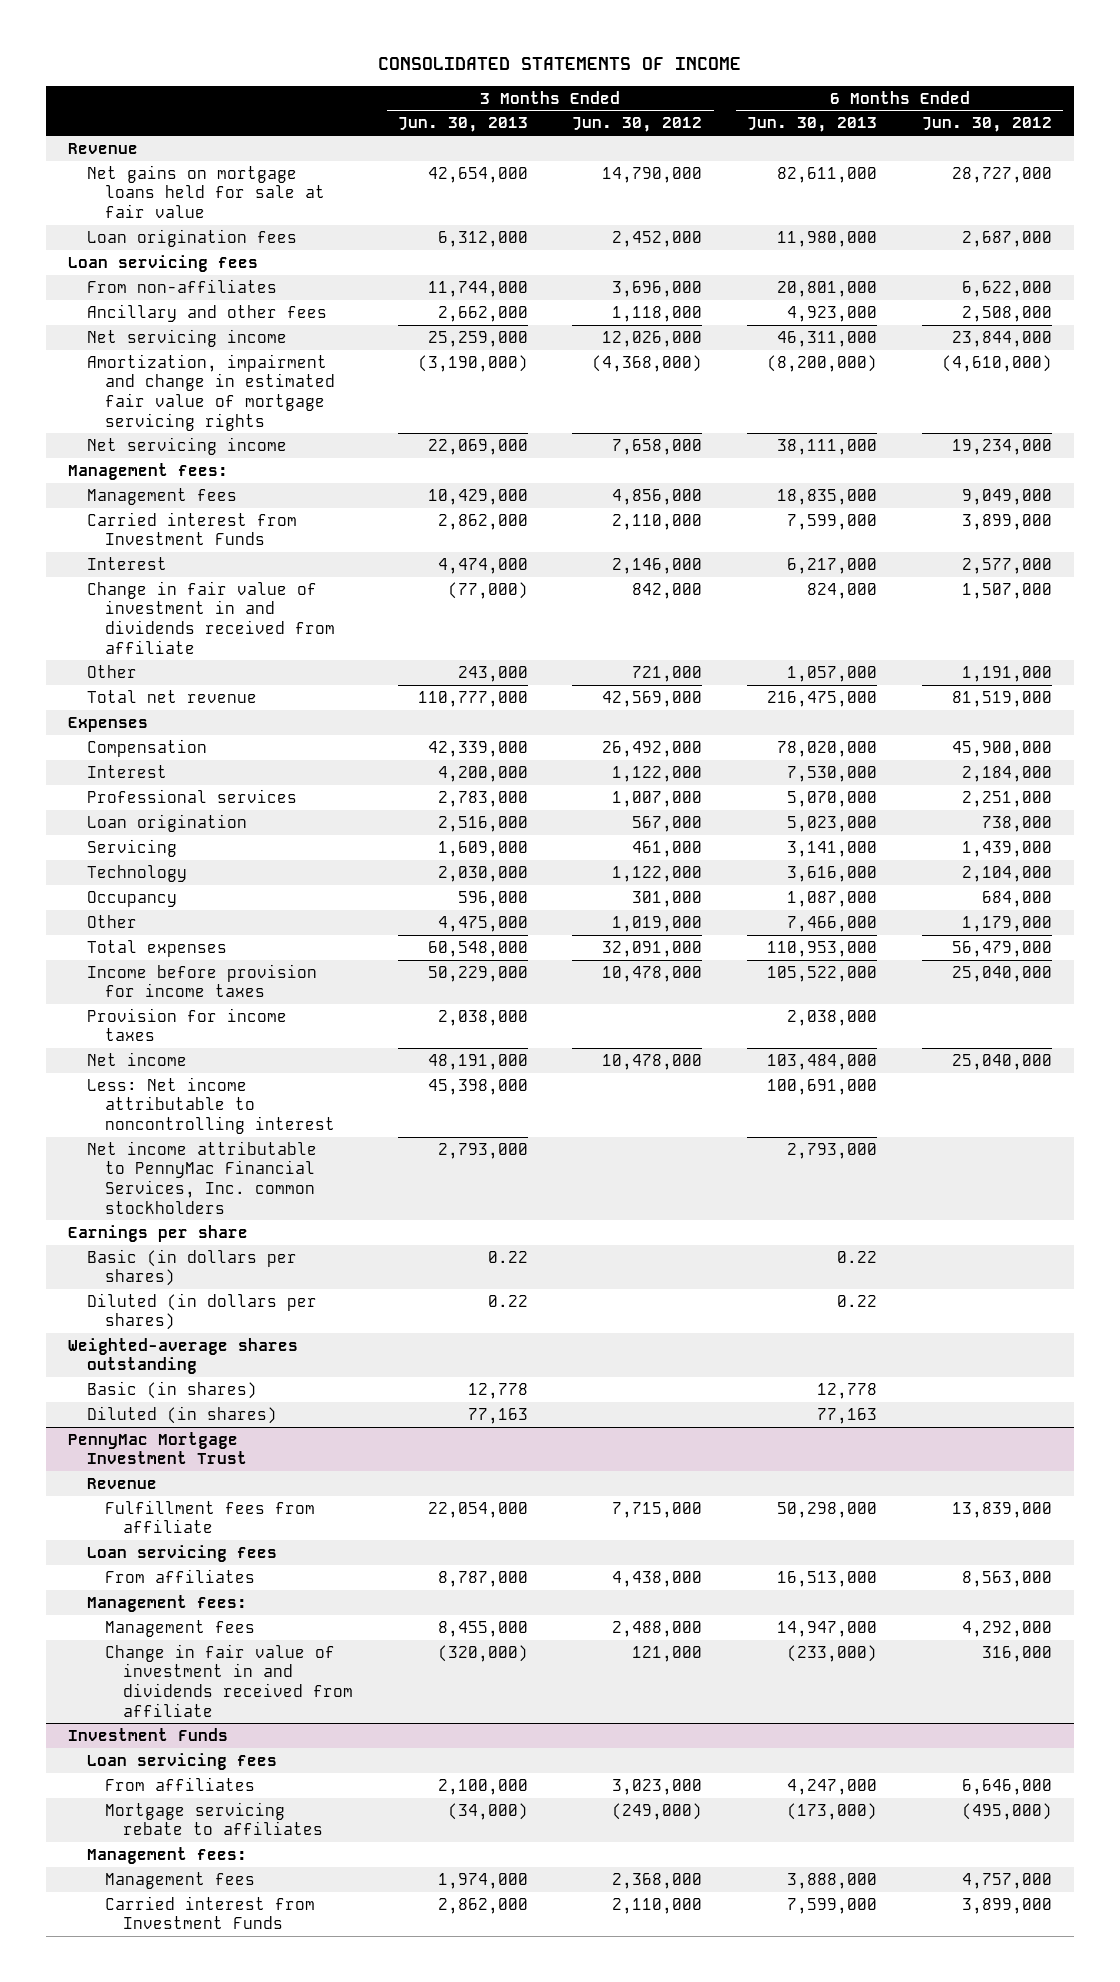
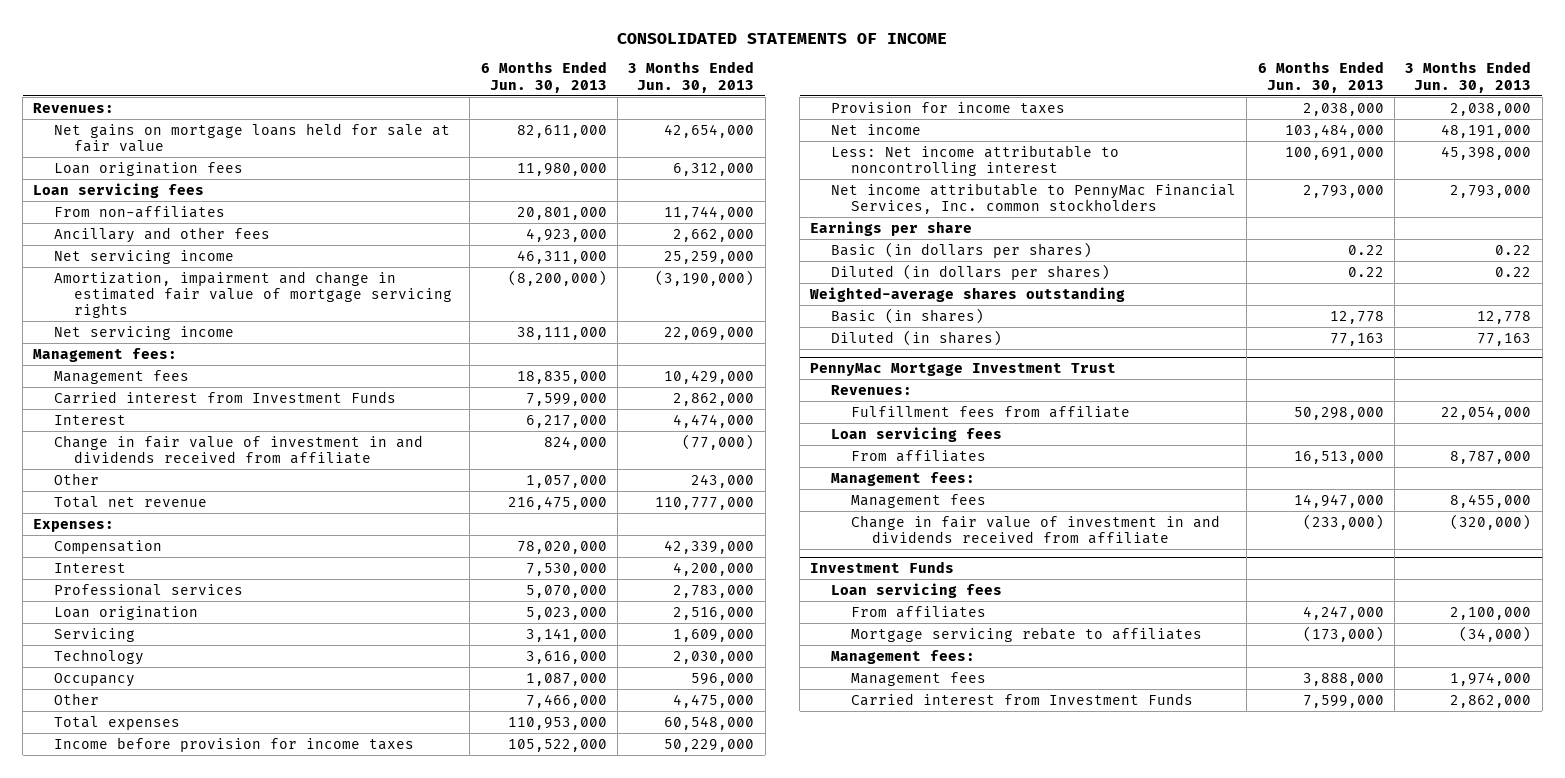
[572,117,703,133] Jun. 30, 2012 -> none
[921,117,1052,133] Jun. 30, 2012 -> none
[68,142,139,154] Revenue -> [33,102,115,113] Revenues:
[68,716,149,732] Expenses -> [33,518,115,532] Expenses:
[86,1477,157,1489] Revenue -> [830,384,912,395] Revenues:

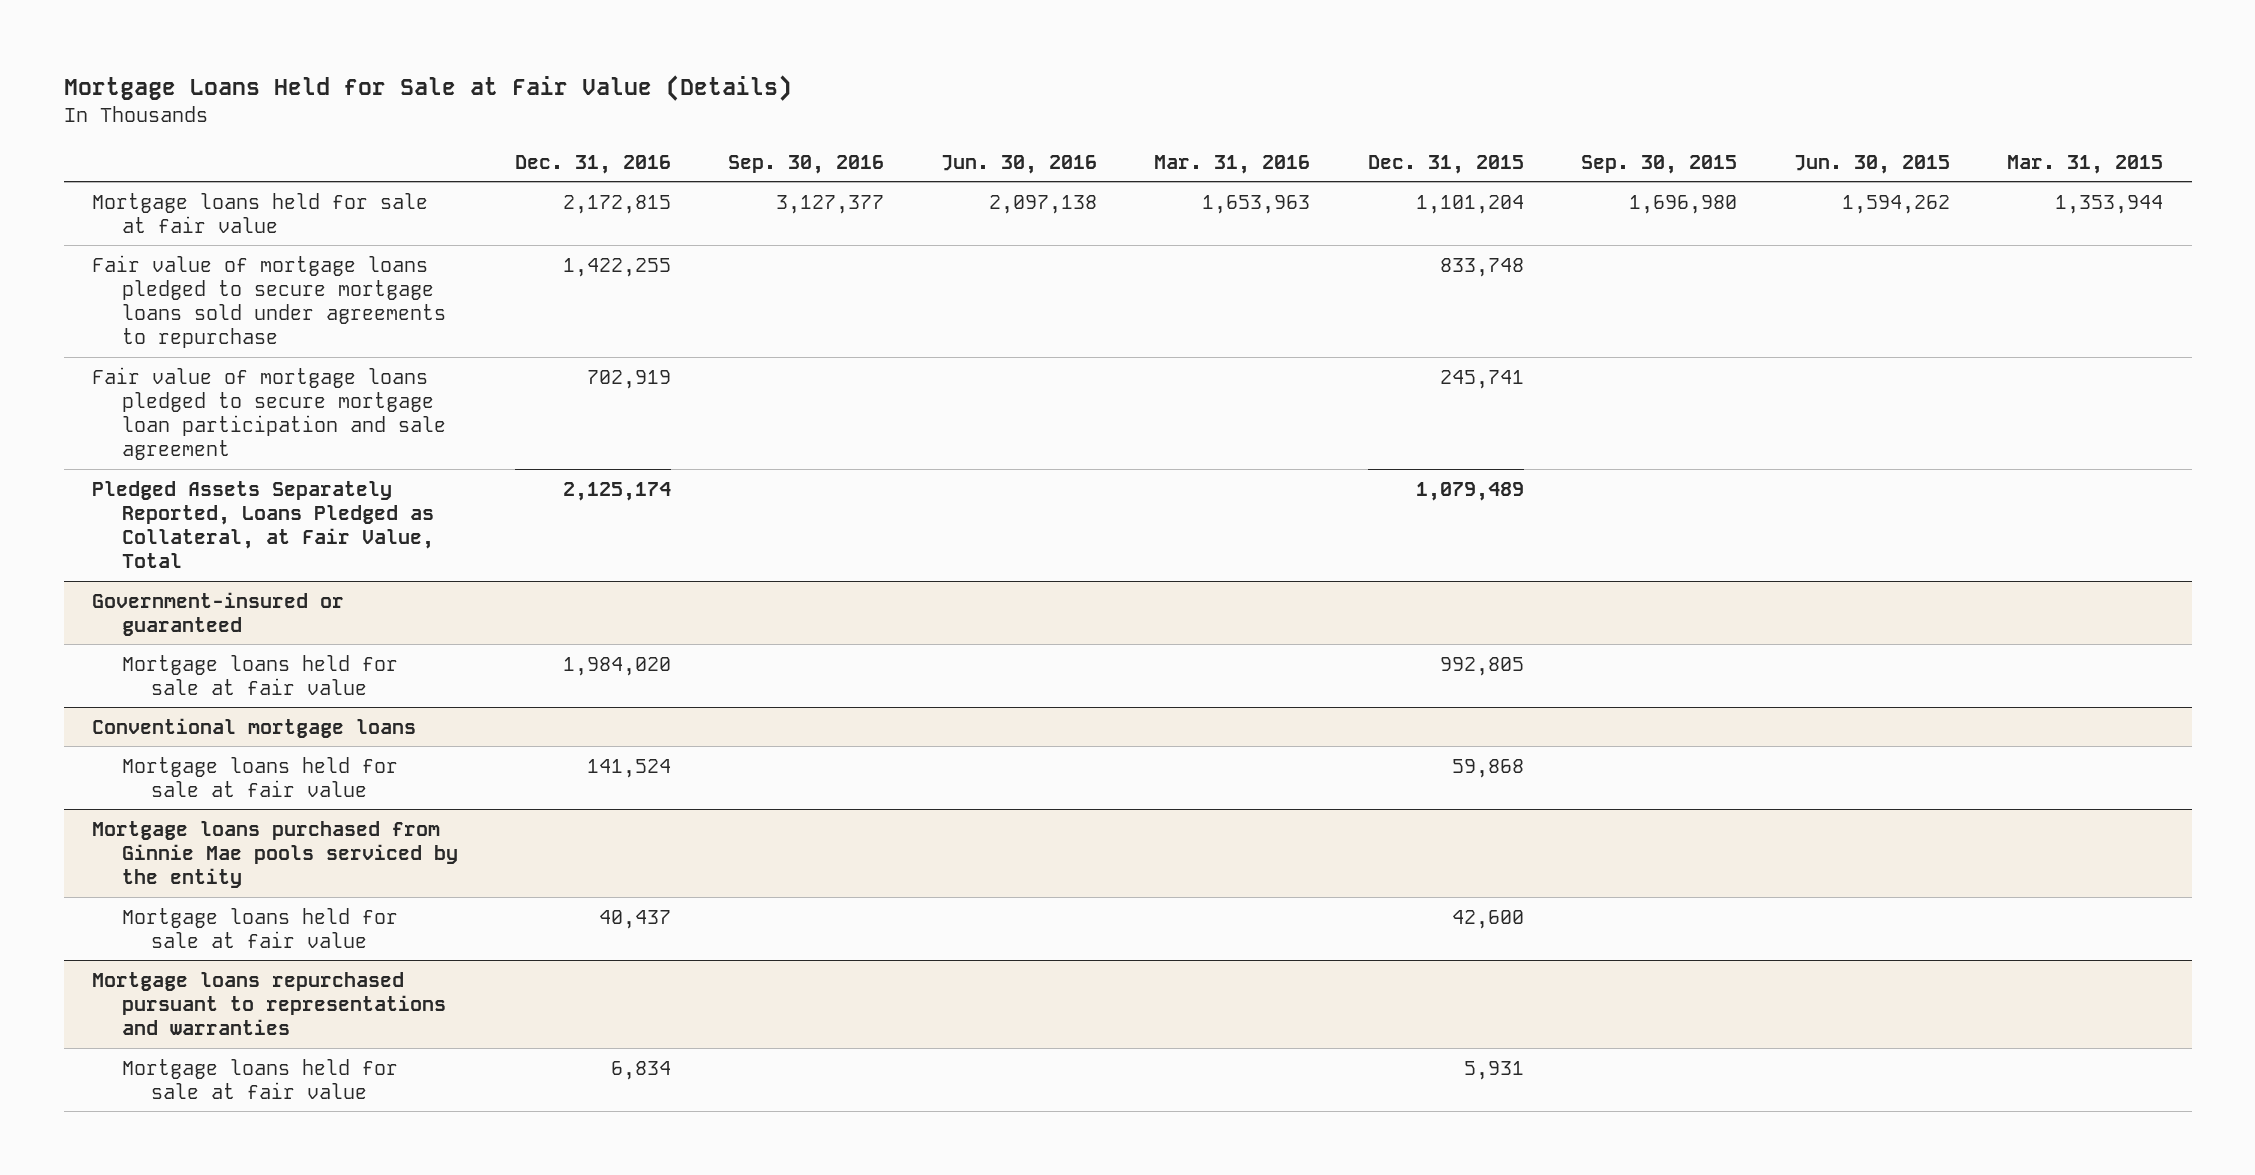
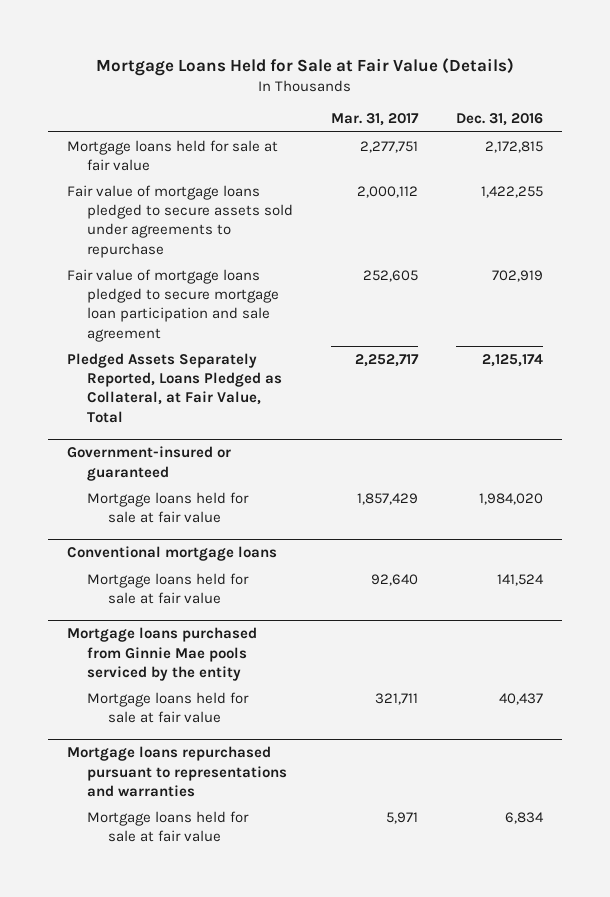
[728,154,885,174] Sep. 30, 2016 -> none
[941,154,1098,174] Jun. 30, 2016 -> none
[1154,154,1311,174] Mar. 31, 2016 -> none
[1367,154,1524,174] Dec. 31, 2015 -> none
[1580,154,1737,174] Sep. 30, 2015 -> none
[1794,154,1951,174] Jun. 30, 2015 -> none
[2007,154,2164,174] Mar. 31, 2015 -> none
none -> [331,113,420,127] Mar. 31, 2017
[92,254,446,349] Fair value of mortgage loans pledged to secure mortgage loans sold under agreements to repurchase -> [66,184,294,258] Fair value of mortgage loans pledged to secure assets sold under agreements to repurchase

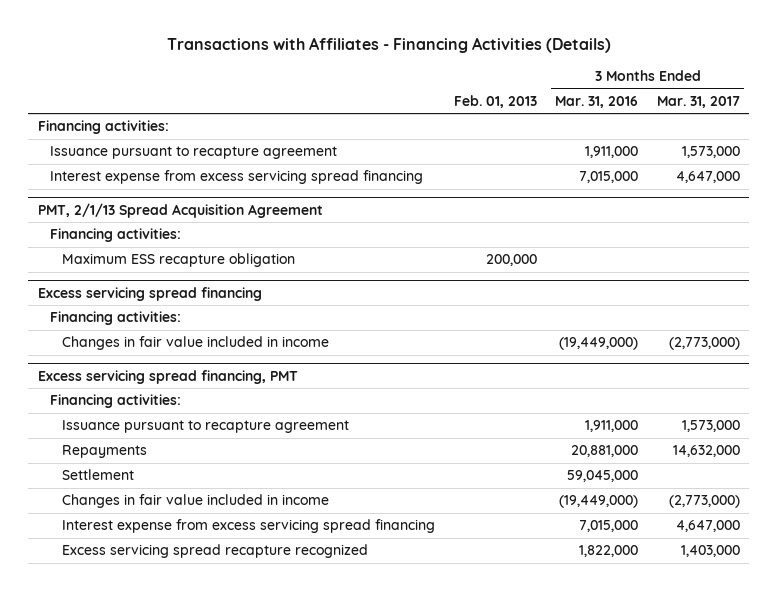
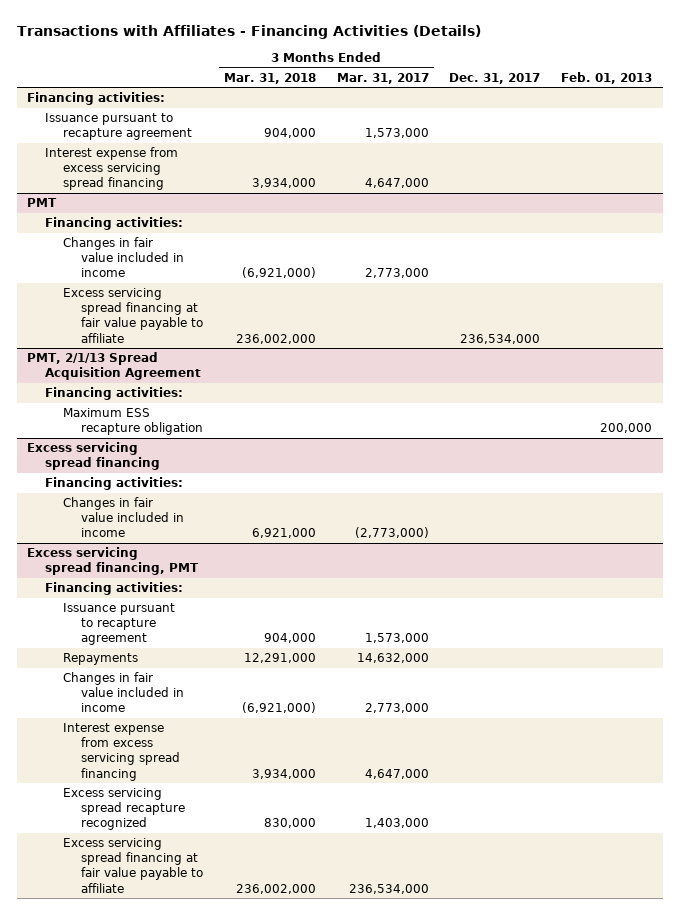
[555,95,639,108] Mar. 31, 2016 -> none
none -> [223,72,316,84] Mar. 31, 2018
none -> [449,72,541,84] Dec. 31, 2017
none -> [27,198,58,208] PMT
none -> [45,217,184,231] Financing activities:
none -> [63,237,185,278] Changes in fair value included in income
none -> [63,288,204,343] Excess servicing spread financing at fair value payable to affiliate
[62,469,135,481] Settlement -> none
[668,495,740,509] (2,773,000) -> [364,703,429,714] 2,773,000
none -> [63,838,204,893] Excess servicing spread financing at fair value payable to affiliate

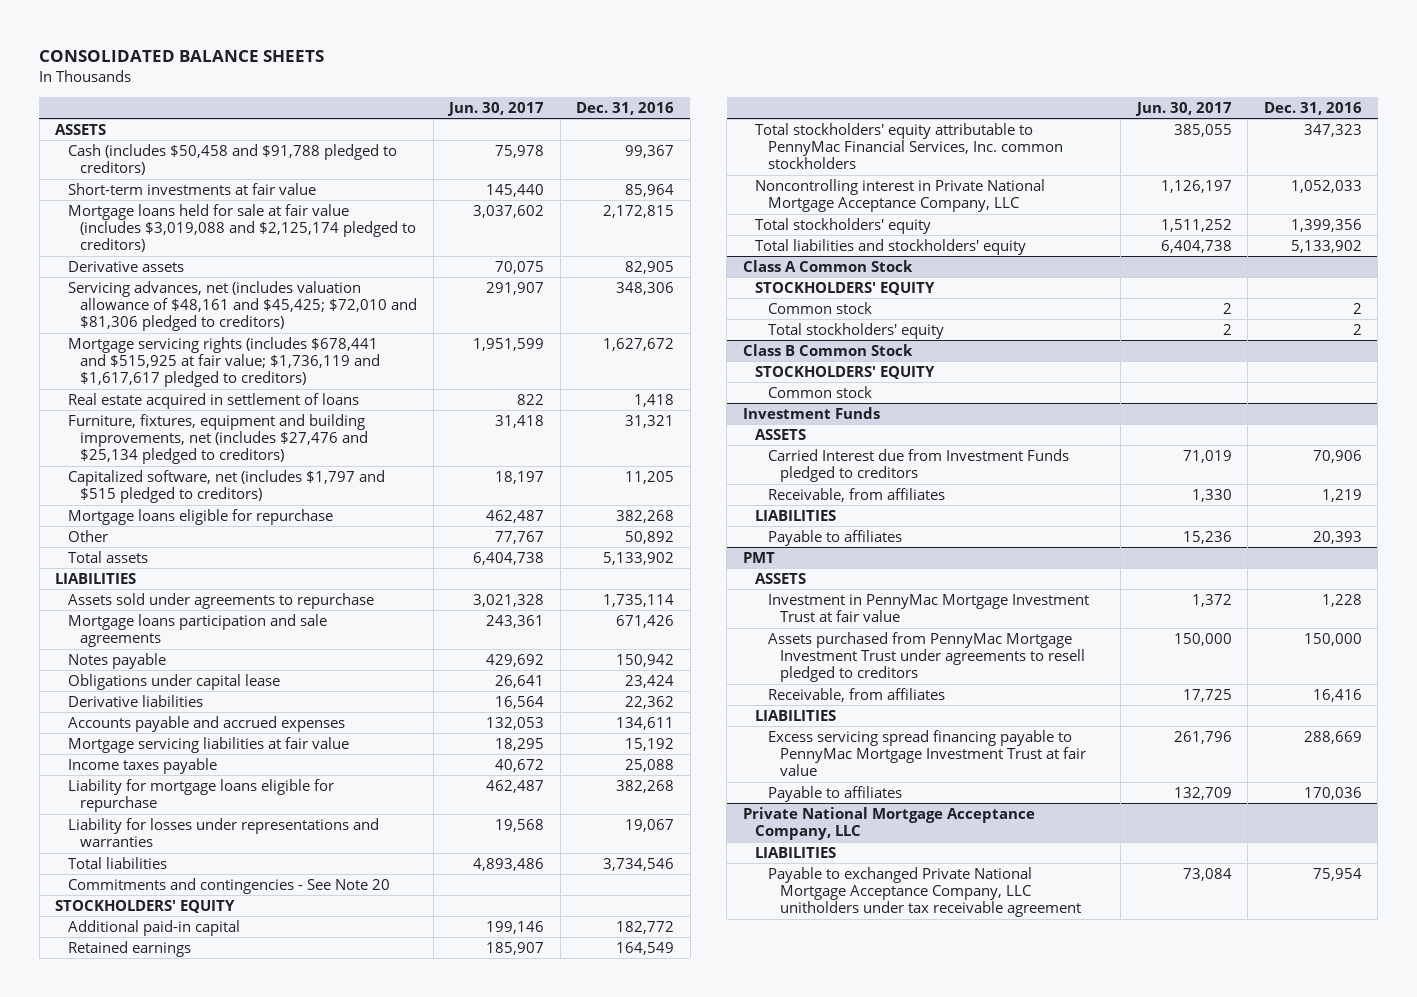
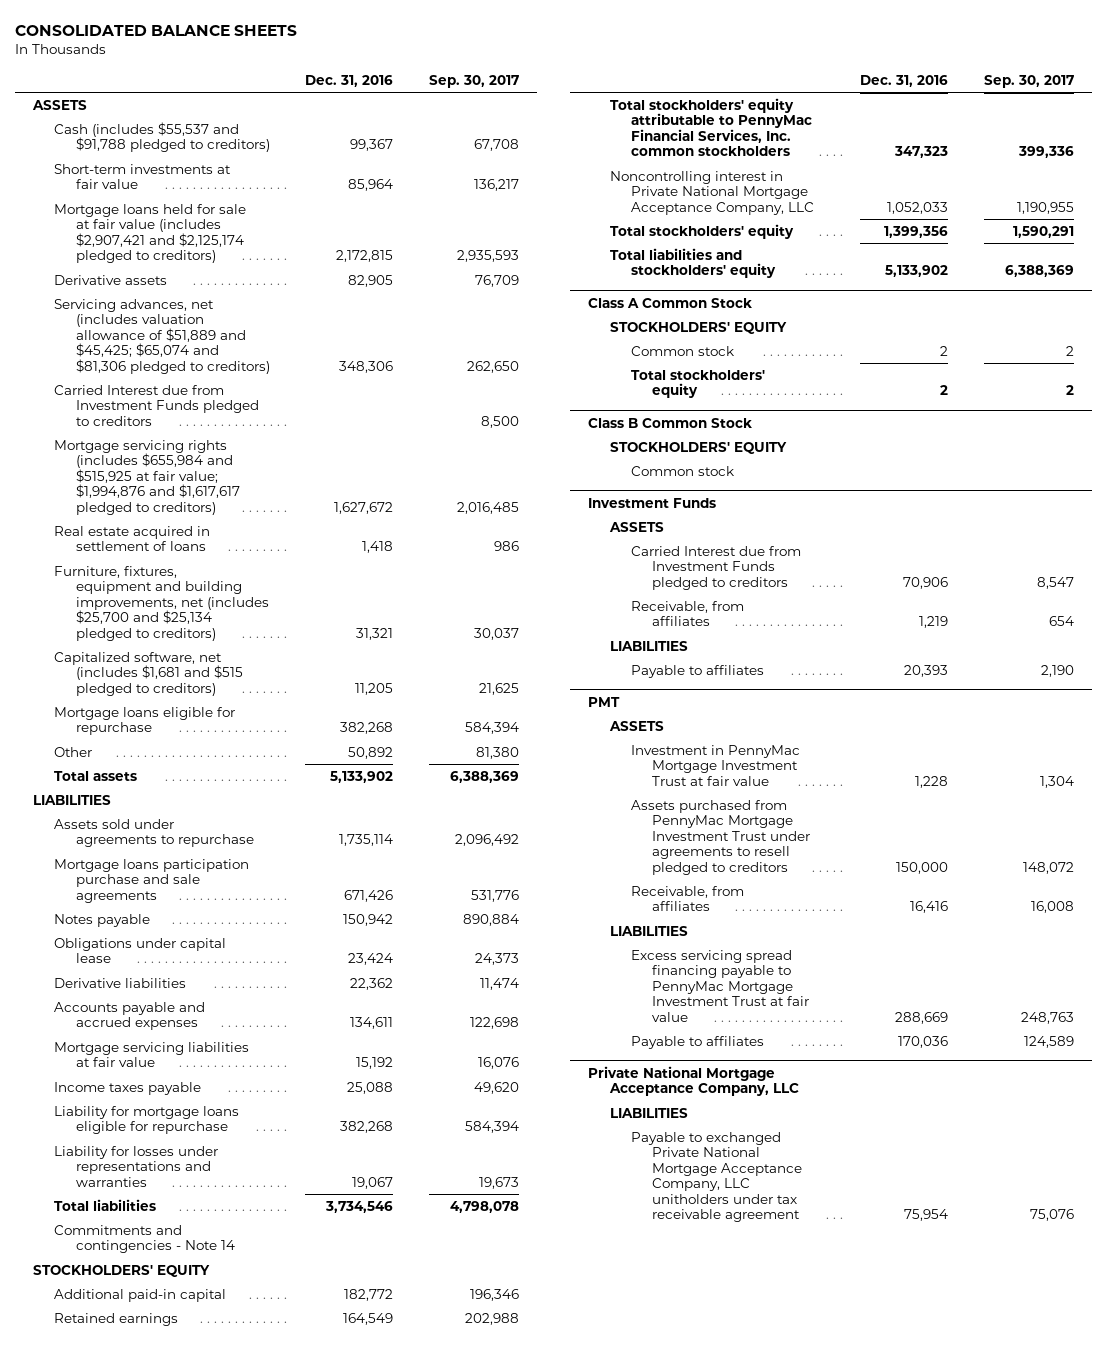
[447,101,545,116] Jun. 30, 2017 -> none
none -> [429,74,520,88] Sep. 30, 2017
[67,143,397,176] Cash (includes $50,458 and $91,788 pledged to creditors) -> [54,121,270,153] Cash (includes $55,537 and $91,788 pledged to creditors)
[67,203,417,253] Mortgage loans held for sale at fair value (includes $3,019,088 and $2,125,174 pledged to creditors) -> [54,203,247,264] Mortgage loans held for sale at fair value (includes $2,907,421 and $2,125,174 pledged to creditors)
[67,280,418,332] Servicing advances, net (includes valuation allowance of $48,161 and $45,425; $72,010 and $81,306 pledged to creditors) -> [54,298,270,374] Servicing advances, net (includes valuation allowance of $51,889 and $45,425; $65,074 and $81,306 pledged to creditors)
none -> [54,384,259,426] Carried Interest due from Investment Funds pledged to creditors
[67,336,381,388] Mortgage servicing rights (includes $678,441 and $515,925 at fair value; $1,736,119 and $1,617,617 pledged to creditors) -> [54,439,240,515] Mortgage servicing rights (includes $655,984 and $515,925 at fair value; $1,994,876 and $1,617,617 pledged to creditors)
[67,413,369,465] Furniture, fixtures, equipment and building improvements, net (includes $27,476 and $25,134 pledged to creditors) -> [54,565,269,641] Furniture, fixtures, equipment and building improvements, net (includes $25,700 and $25,134 pledged to creditors)
[67,469,385,504] Capitalized software, net (includes $1,797 and $515 pledged to creditors) -> [54,651,243,696] Capitalized software, net (includes $1,681 and $515 pledged to creditors)
[67,613,327,648] Mortgage loans participation and sale agreements -> [54,858,250,903] Mortgage loans participation purchase and sale agreements
[67,877,390,894] Commitments and contingencies - See Note 20 -> [54,1224,235,1254] Commitments and contingencies - Note 14

